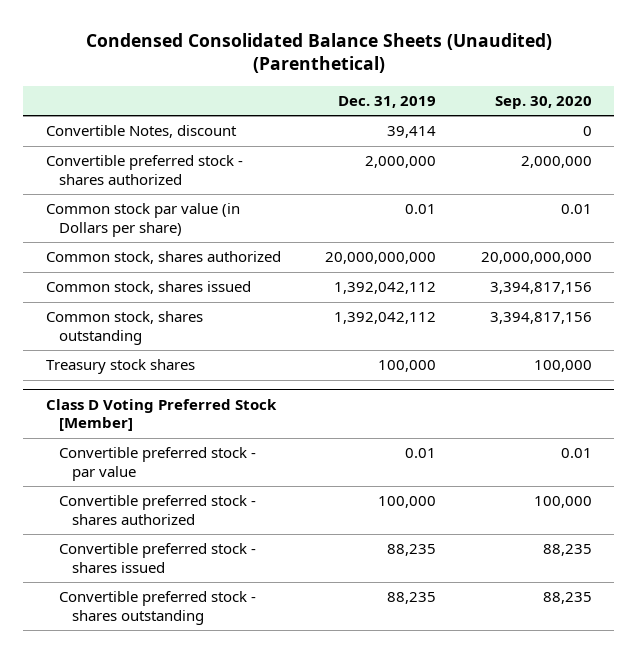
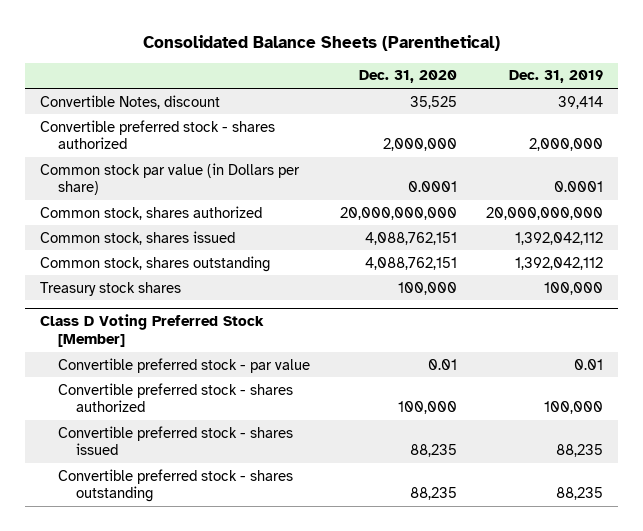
[85,32,552,74] Condensed Consolidated Balance Sheets (Unaudited) (Parenthetical) -> [142,35,500,52] Consolidated Balance Sheets (Parenthetical)
[494,96,592,110] Sep. 30, 2020 -> none
none -> [358,70,457,84] Dec. 31, 2020
[405,204,437,215] 0.01 -> [554,181,604,193] 0.0001

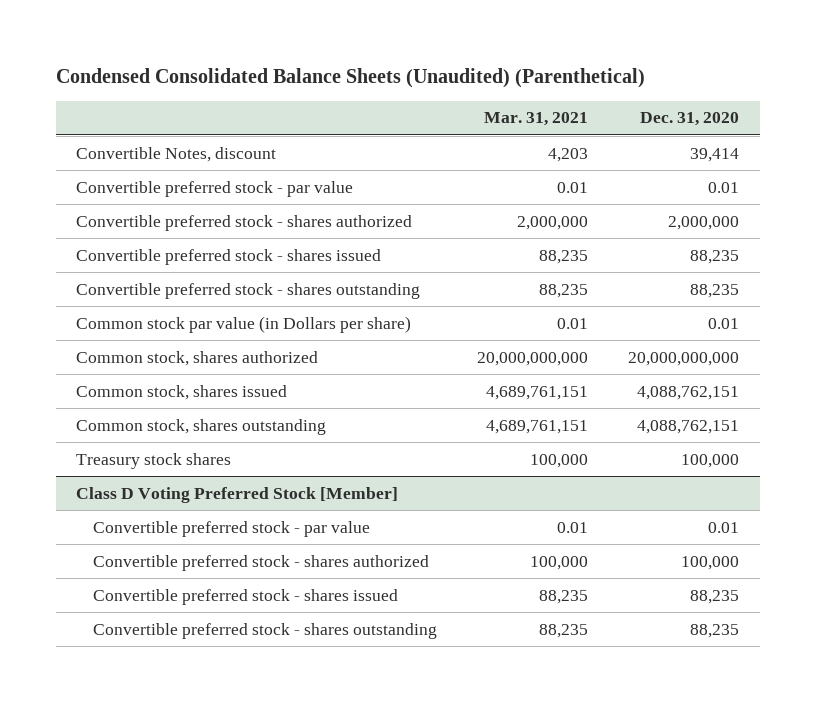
[142,35,500,52] Consolidated Balance Sheets (Parenthetical) -> [56,68,646,89] Condensed Consolidated Balance Sheets (Unaudited) (Parenthetical)
[509,70,604,84] Dec. 31, 2019 -> none
none -> [484,112,589,127] Mar. 31, 2021
[409,95,457,109] 35,525 -> [690,147,740,162] 39,414
none -> [76,180,354,197] Convertible preferred stock - par value
none -> [76,248,382,265] Convertible preferred stock - shares issued
none -> [76,282,421,299] Convertible preferred stock - shares outstanding
[407,181,457,193] 0.0001 -> [708,317,740,329] 0.01

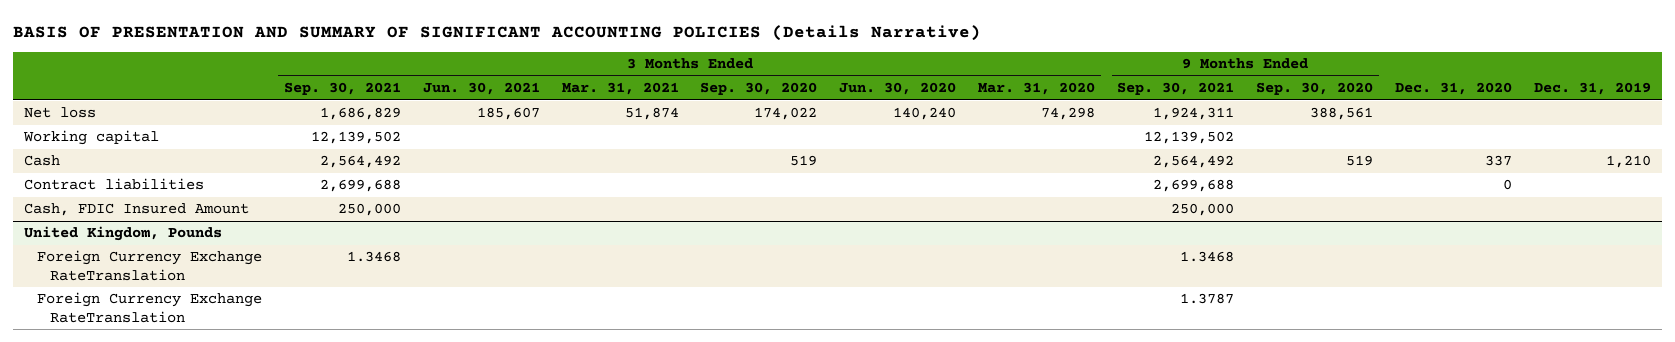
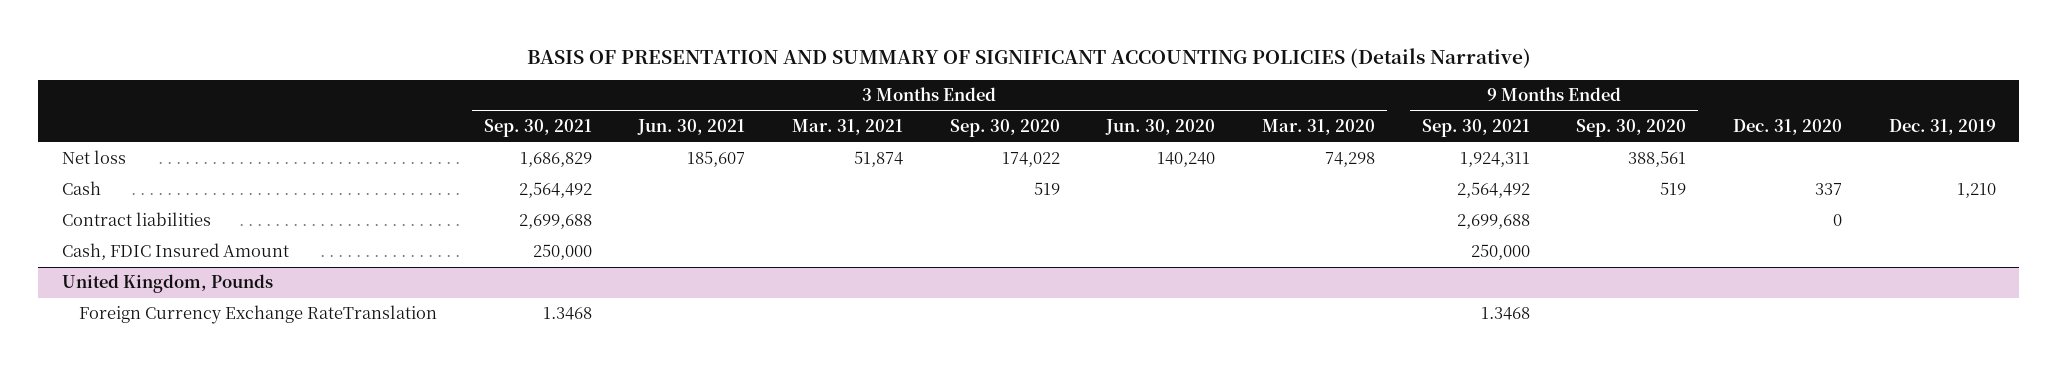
[22,130,159,146] Working capital -> none
[36,292,262,323] Foreign Currency Exchange RateTranslation -> none

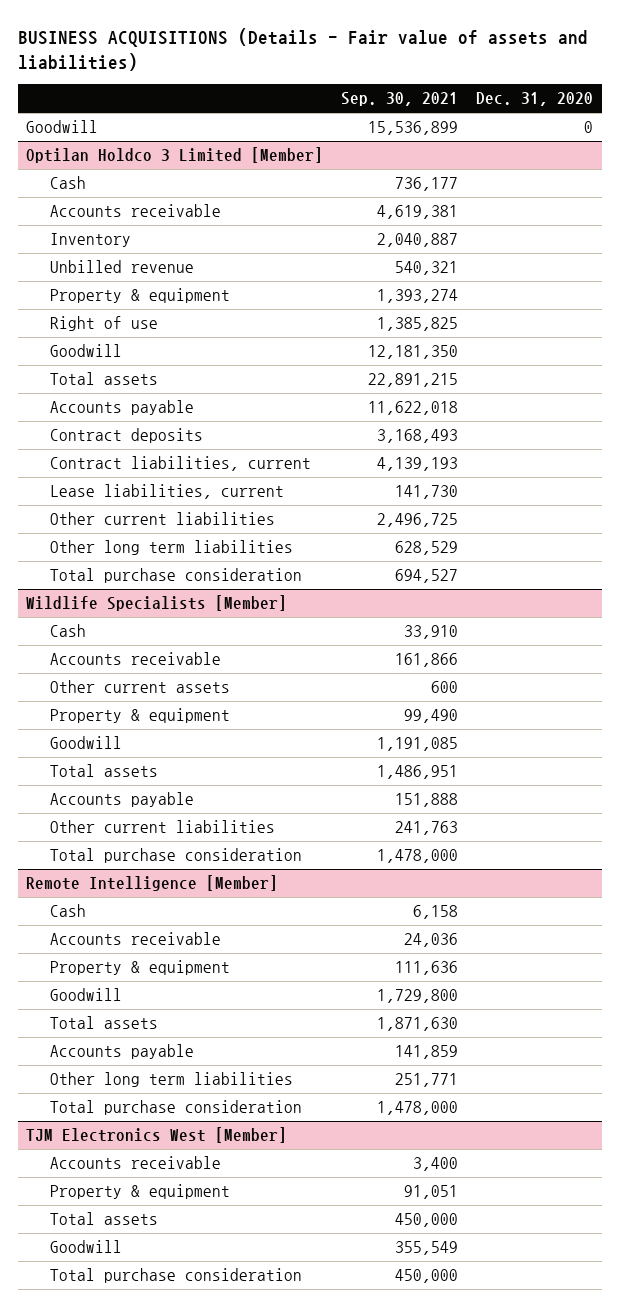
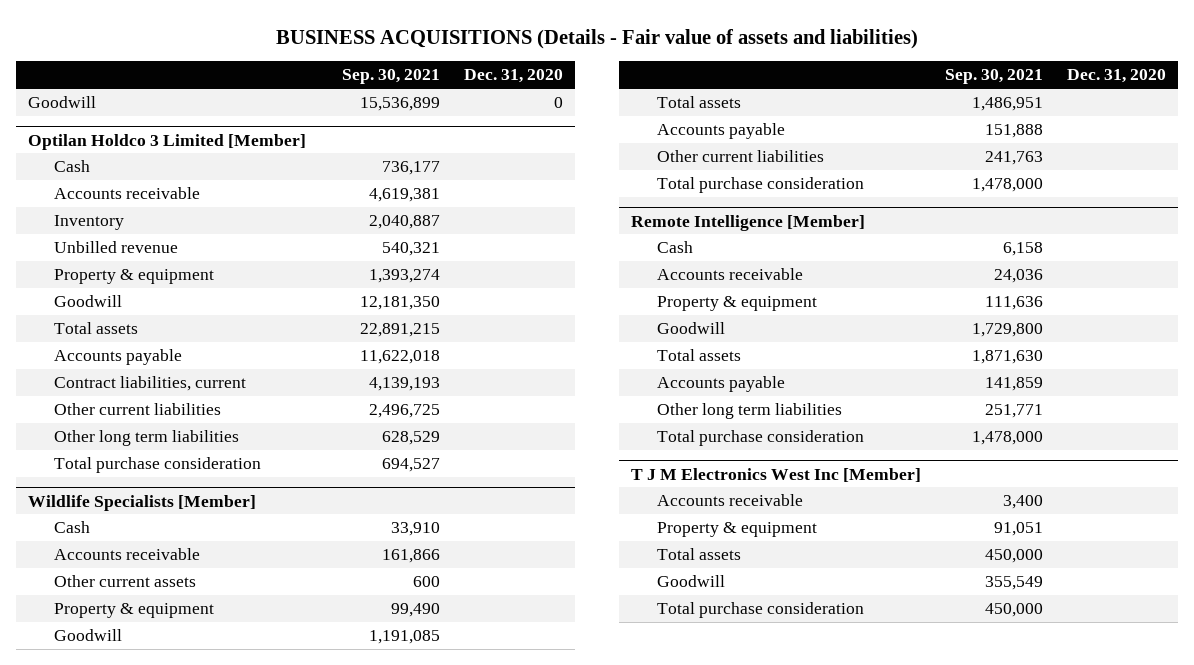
[49,316,158,332] Right of use -> none
[49,428,203,444] Contract deposits -> none
[49,484,284,500] Lease liabilities, current -> none
[26,1127,288,1144] TJM Electronics West [Member] -> [630,467,921,482] T J M Electronics West Inc [Member]

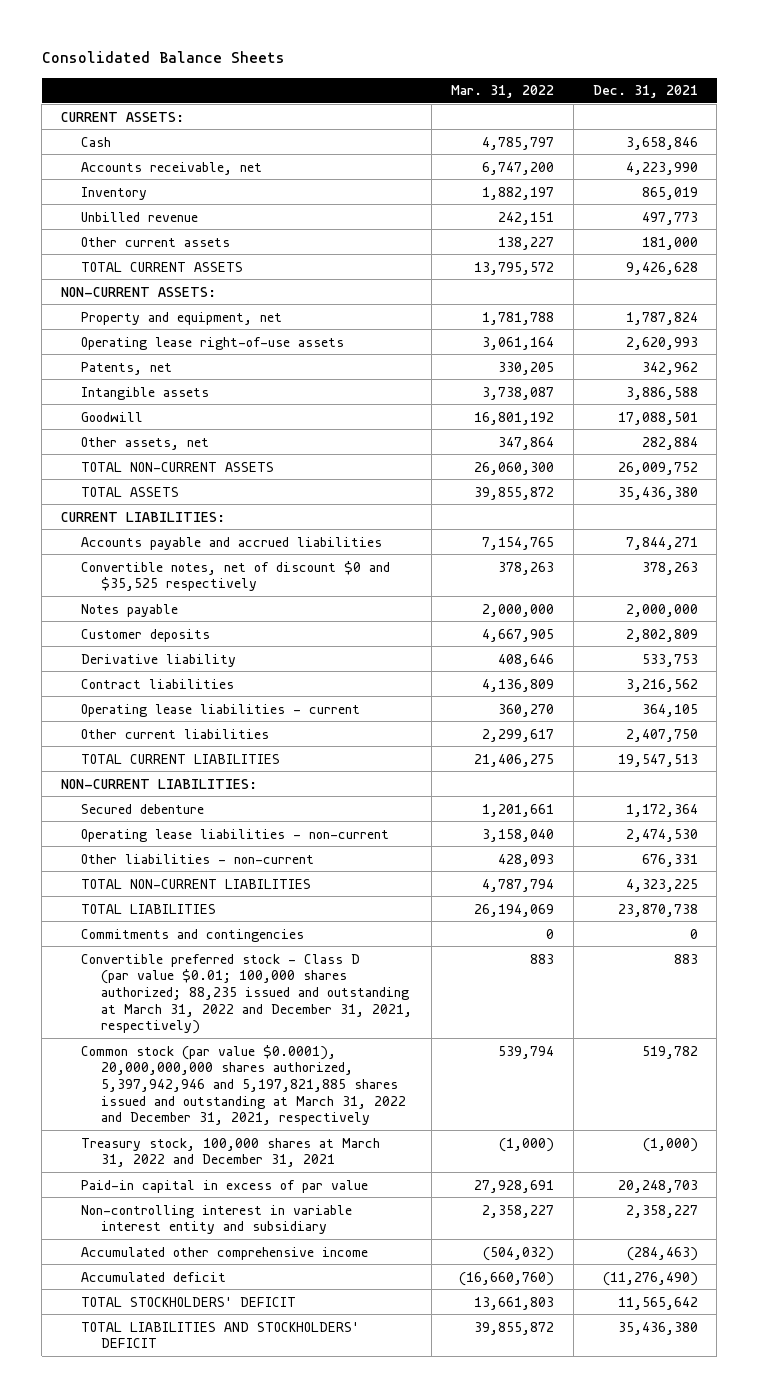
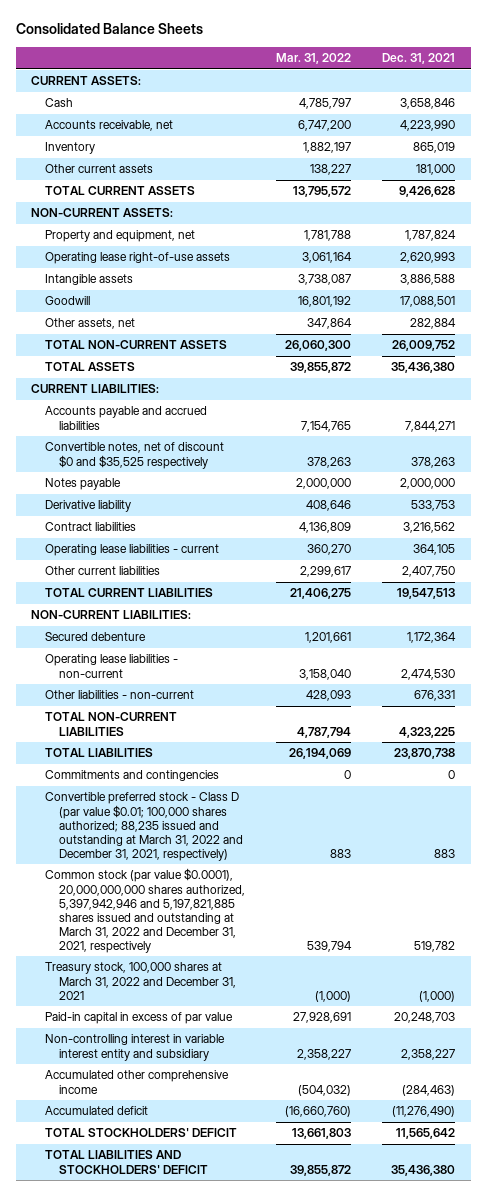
[81,211,199,222] Unbilled revenue -> none
[81,361,173,375] Patents, net -> none
[81,628,211,642] Customer deposits -> none

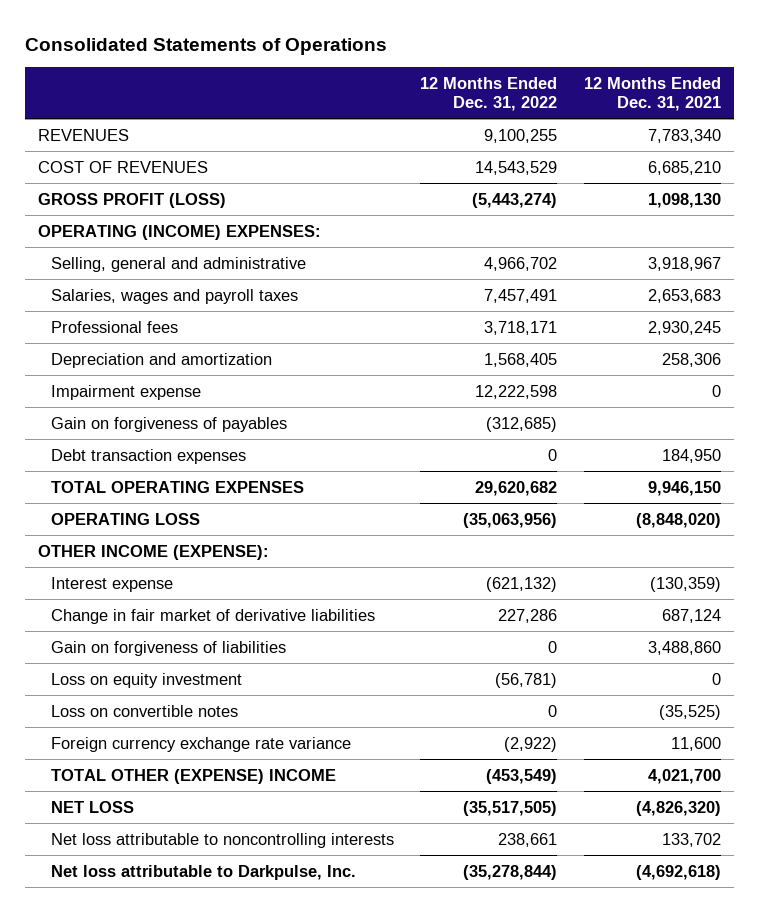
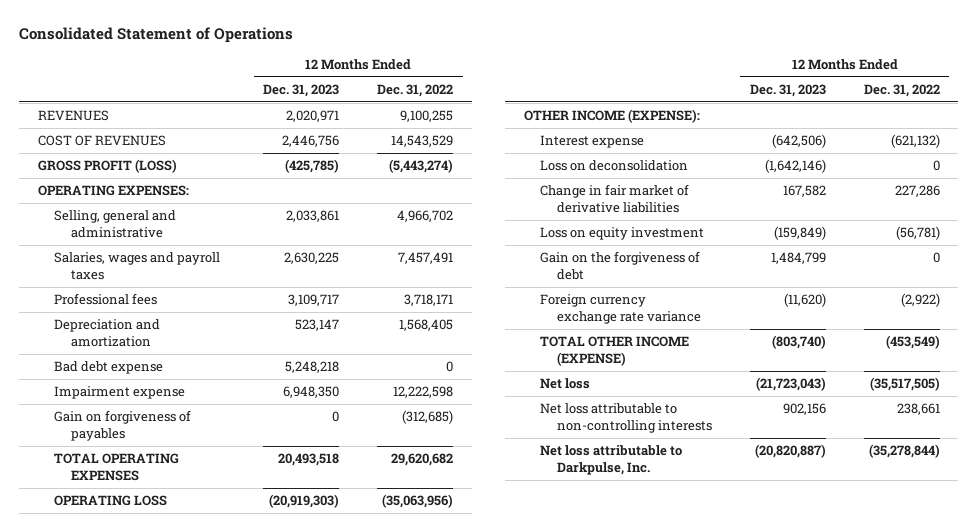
[24,37,387,55] Consolidated Statements of Operations -> [18,27,293,44] Consolidated Statement of Operations
[583,76,721,112] 12 Months Ended Dec. 31, 2021 -> none
none -> [263,84,340,98] Dec. 31, 2023
[37,224,321,240] OPERATING (INCOME) EXPENSES: -> [37,185,189,197] OPERATING EXPENSES:
none -> [54,361,164,375] Bad debt expense
[50,448,246,464] Debt transaction expenses -> none
none -> [540,160,689,172] Loss on deconsolidation
[50,640,286,656] Gain on forgiveness of liabilities -> none
[50,704,238,717] Loss on convertible notes -> none
none -> [540,251,701,281] Gain on the forgiveness of debt
[50,768,336,784] TOTAL OTHER (EXPENSE) INCOME -> [540,336,690,367] TOTAL OTHER INCOME (EXPENSE)
[50,800,134,813] NET LOSS -> [540,378,591,390] Net loss
[50,832,394,848] Net loss attributable to noncontrolling interests -> [540,403,712,434] Net loss attributable to non-controlling interests

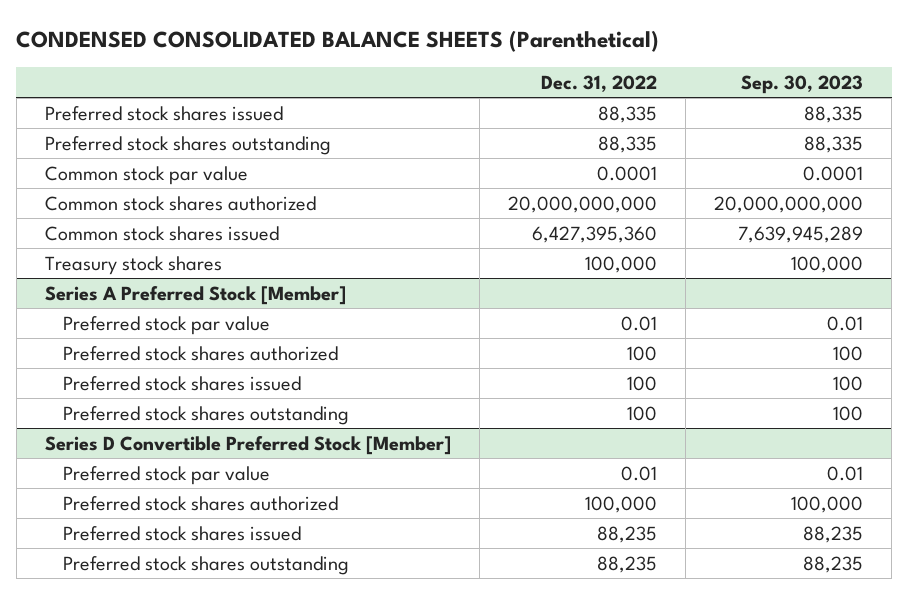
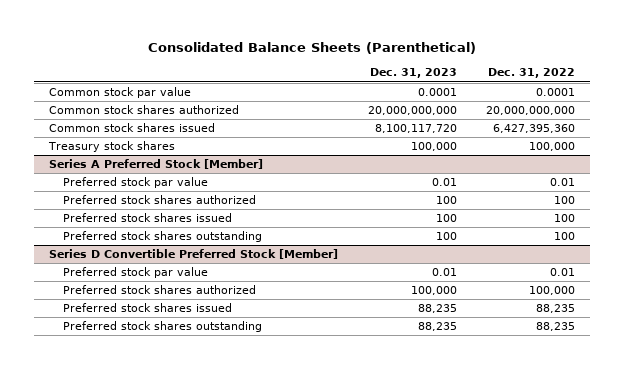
[16,30,660,53] CONDENSED CONSOLIDATED BALANCE SHEETS (Parenthetical) -> [148,41,477,54] Consolidated Balance Sheets (Parenthetical)
[741,74,864,94] Sep. 30, 2023 -> none
none -> [369,68,457,79] Dec. 31, 2023
[44,105,283,121] Preferred stock shares issued -> none
[44,135,331,155] Preferred stock shares outstanding -> none

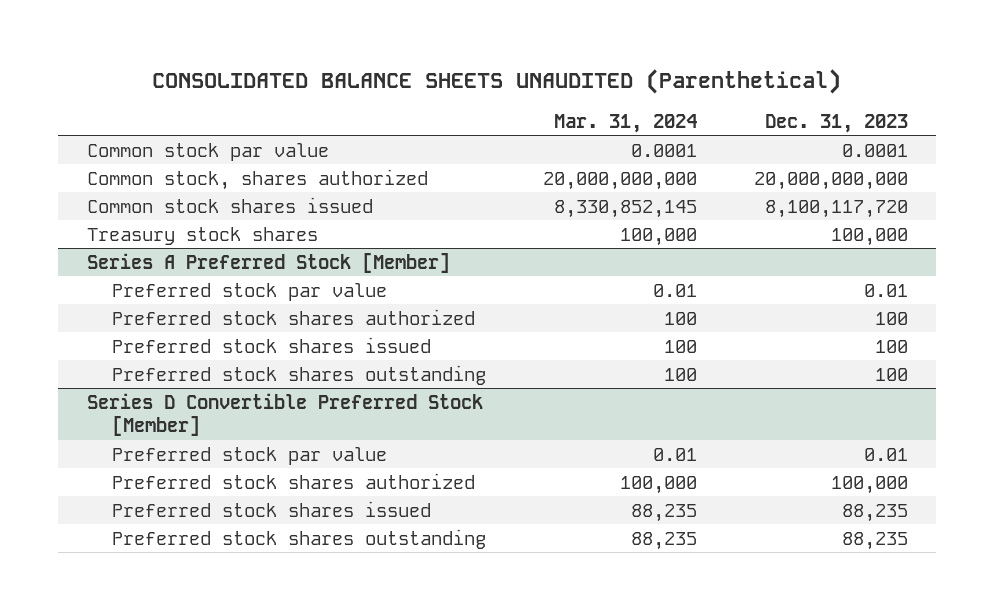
[148,41,477,54] Consolidated Balance Sheets (Parenthetical) -> [152,68,842,94] CONSOLIDATED BALANCE SHEETS UNAUDITED (Parenthetical)
[487,68,575,79] Dec. 31, 2022 -> none
none -> [554,113,698,133] Mar. 31, 2024
[49,105,240,115] Common stock shares authorized -> [86,168,428,190] Common stock, shares authorized

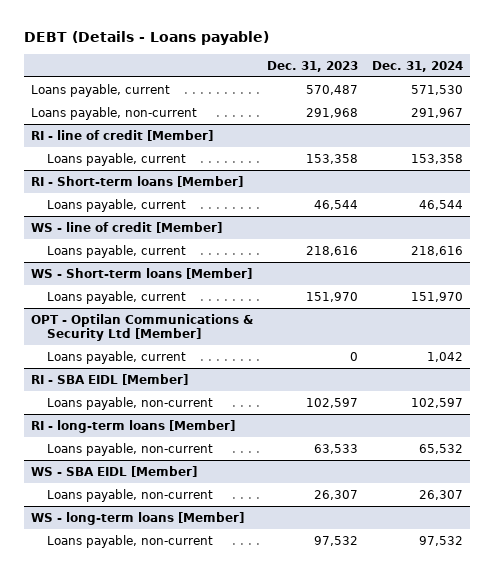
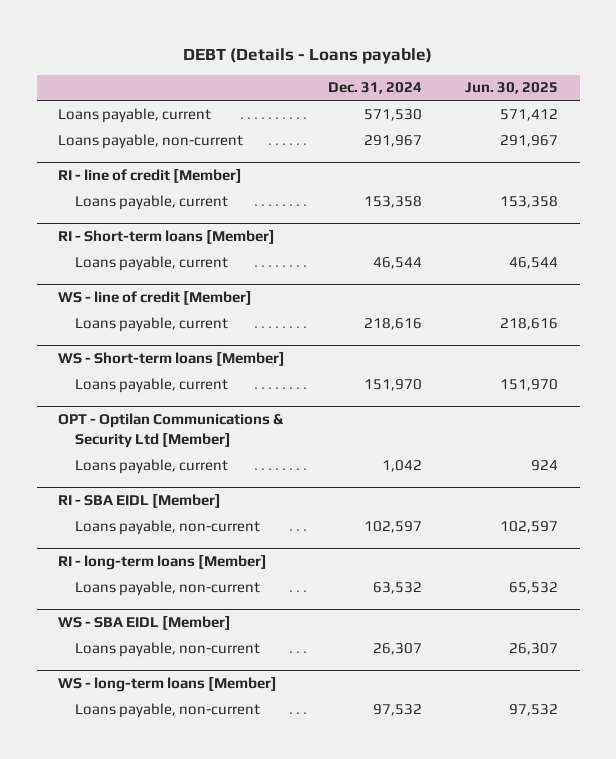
[266,60,358,72] Dec. 31, 2023 -> none
none -> [465,82,559,95] Jun. 30, 2025
[419,443,464,454] 65,532 -> [373,581,423,594] 63,532

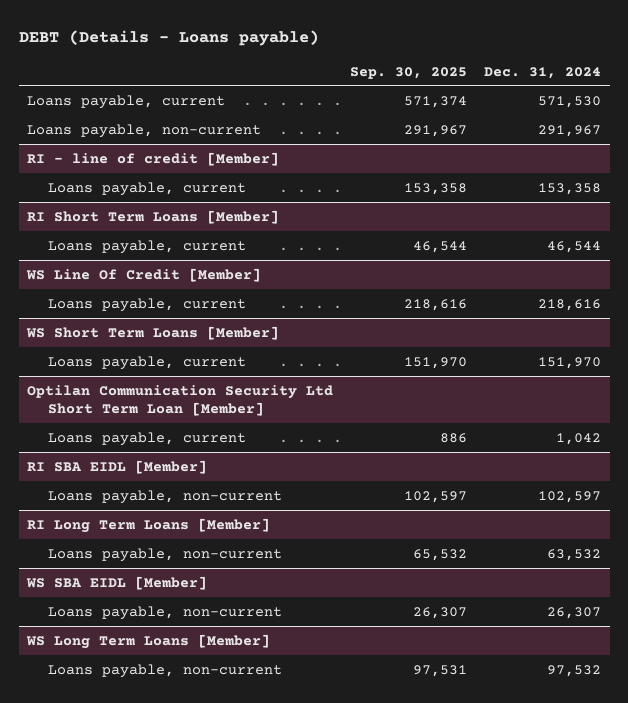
[465,82,559,95] Jun. 30, 2025 -> none
none -> [350,66,468,79] Sep. 30, 2025
[58,229,276,245] RI - Short-term loans [Member] -> [27,209,280,224] RI Short Term Loans [Member]
[58,290,253,306] WS - line of credit [Member] -> [26,267,262,282] WS Line Of Credit [Member]
[58,351,286,367] WS - Short-term loans [Member] -> [26,325,280,340] WS Short Term Loans [Member]
[58,413,284,448] OPT - Optilan Communications & Security Ltd [Member] -> [27,384,334,417] Optilan Communication Security Ltd Short Term Loan [Member]
[58,493,222,509] RI - SBA EIDL [Member] -> [27,459,208,474] RI SBA EIDL [Member]
[58,554,268,571] RI - long-term loans [Member] -> [27,517,271,533] RI Long Term Loans [Member]
[58,615,232,631] WS - SBA EIDL [Member] -> [26,575,208,590] WS SBA EIDL [Member]
[58,676,278,693] WS - long-term loans [Member] -> [26,633,271,649] WS Long Term Loans [Member]

